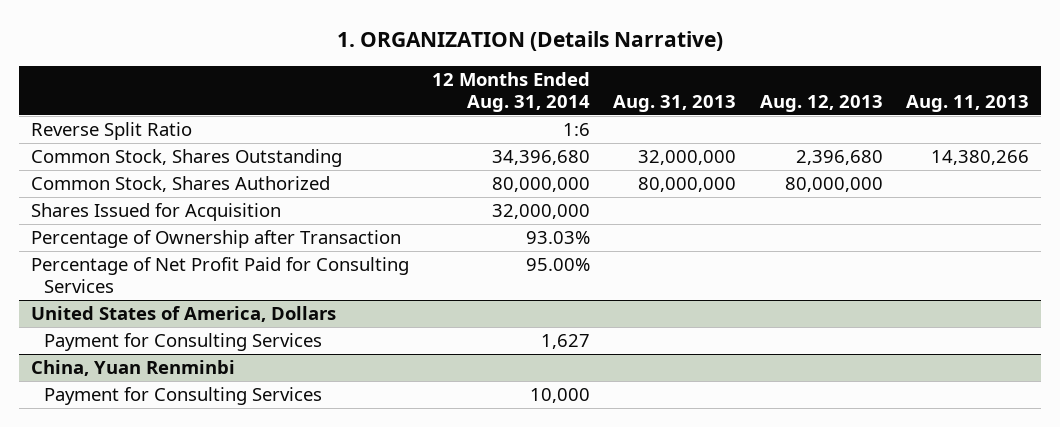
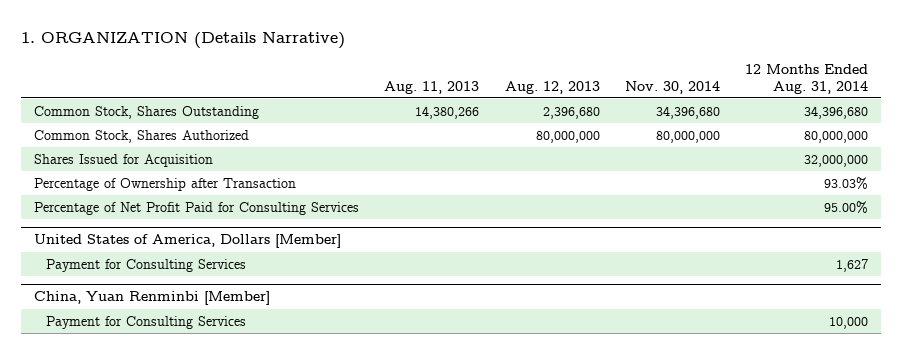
[613,94,737,112] Aug. 31, 2013 -> none
none -> [625,80,721,94] Nov. 30, 2014
[30,122,192,141] Reverse Split Ratio -> none
[30,306,336,323] United States of America, Dollars -> [33,234,341,249] United States of America, Dollars [Member]
[30,360,235,377] China, Yuan Renminbi -> [33,291,270,306] China, Yuan Renminbi [Member]

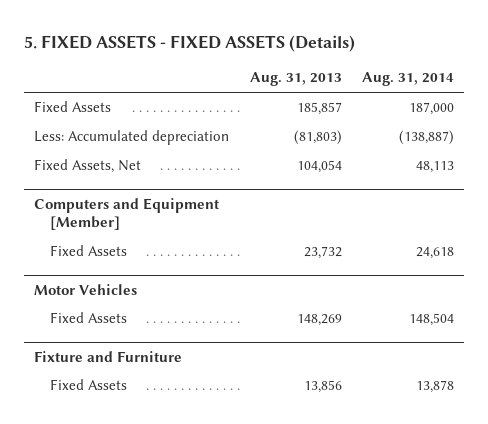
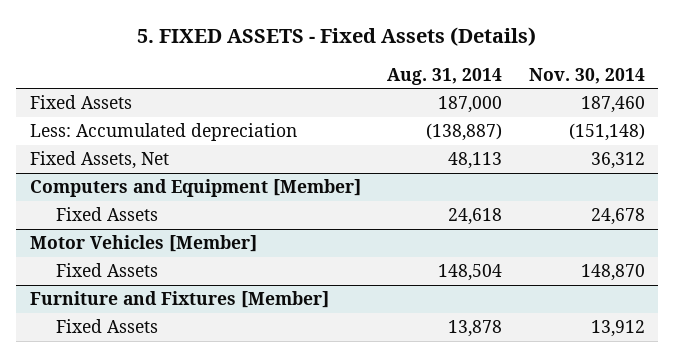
[24,34,356,52] 5. FIXED ASSETS - FIXED ASSETS (Details) -> [137,27,537,47] 5. FIXED ASSETS - Fixed Assets (Details)
[249,72,342,87] Aug. 31, 2013 -> none
none -> [528,67,645,84] Nov. 30, 2014
[34,283,138,295] Motor Vehicles -> [29,235,257,253] Motor Vehicles [Member]
[34,350,183,362] Fixture and Furniture -> [29,291,329,309] Furniture and Fixtures [Member]

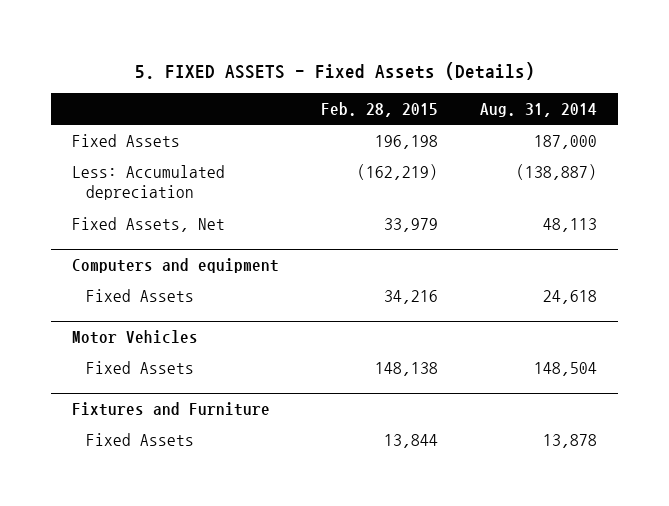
[528,67,645,84] Nov. 30, 2014 -> none
none -> [321,102,439,118] Feb. 28, 2015
[29,179,361,198] Computers and Equipment [Member] -> [72,258,280,274] Computers and equipment
[29,235,257,253] Motor Vehicles [Member] -> [72,330,199,345] Motor Vehicles
[29,291,329,309] Furniture and Fixtures [Member] -> [72,402,271,417] Fixtures and Furniture

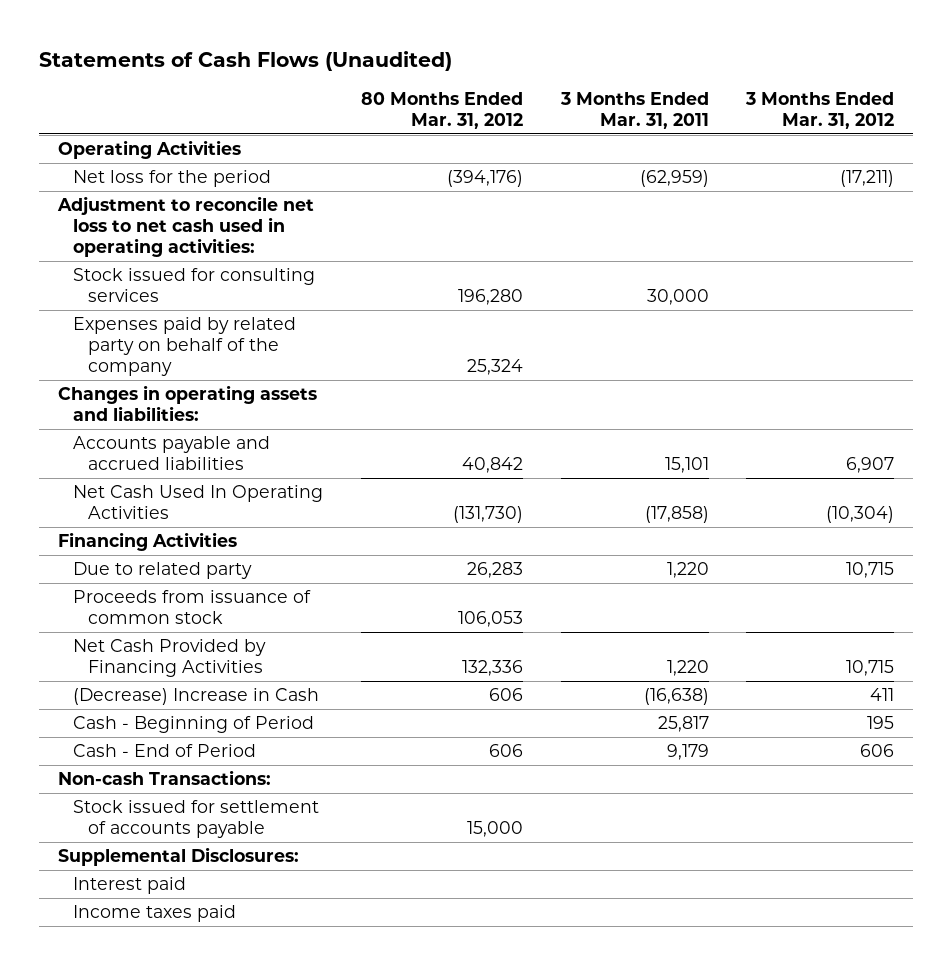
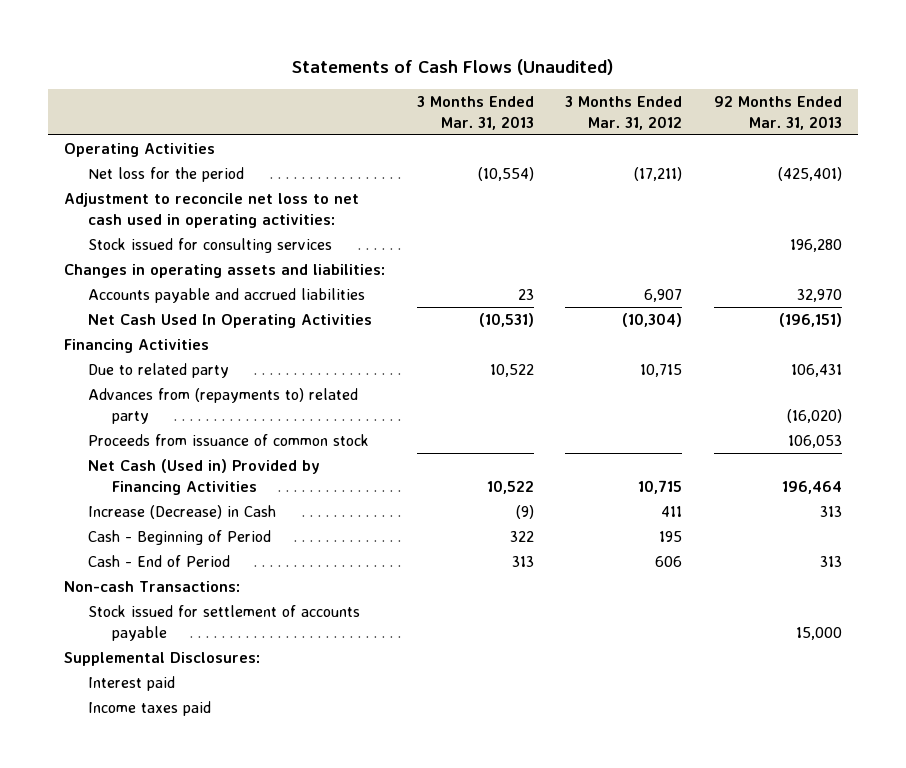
[360,91,523,129] 80 Months Ended Mar. 31, 2012 -> none
[559,91,709,129] 3 Months Ended Mar. 31, 2011 -> none
none -> [416,95,534,130] 3 Months Ended Mar. 31, 2013
none -> [713,95,842,130] 92 Months Ended Mar. 31, 2013
[73,317,297,377] Expenses paid by related party on behalf of the company -> none
none -> [87,387,358,424] Advances from (repayments to) related party
[73,639,267,678] Net Cash Provided by Financing Activities -> [87,458,320,495] Net Cash (Used in) Provided by Financing Activities
[73,688,320,706] (Decrease) Increase in Cash -> [87,504,276,519] Increase (Decrease) in Cash

